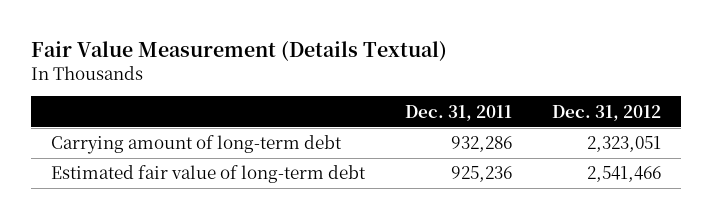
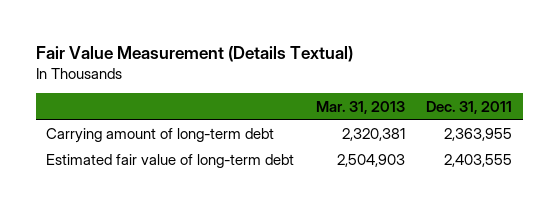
[551,104,661,121] Dec. 31, 2012 -> none
none -> [315,100,405,114] Mar. 31, 2013
[450,136,512,153] 932,286 -> [444,128,513,142] 2,363,955
[450,166,512,183] 925,236 -> [444,154,513,168] 2,403,555

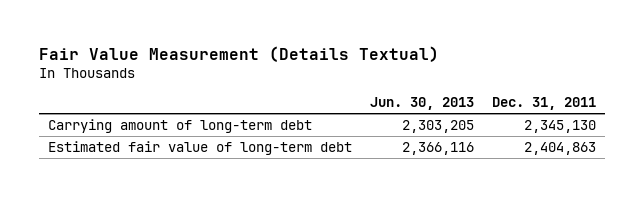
[315,100,405,114] Mar. 31, 2013 -> none
none -> [370,97,475,111] Jun. 30, 2013
[444,128,513,142] 2,363,955 -> [524,119,597,133] 2,345,130
[444,154,513,168] 2,403,555 -> [524,141,597,155] 2,404,863

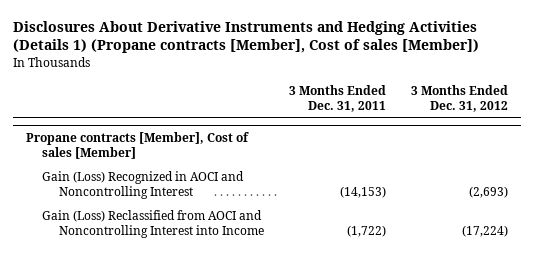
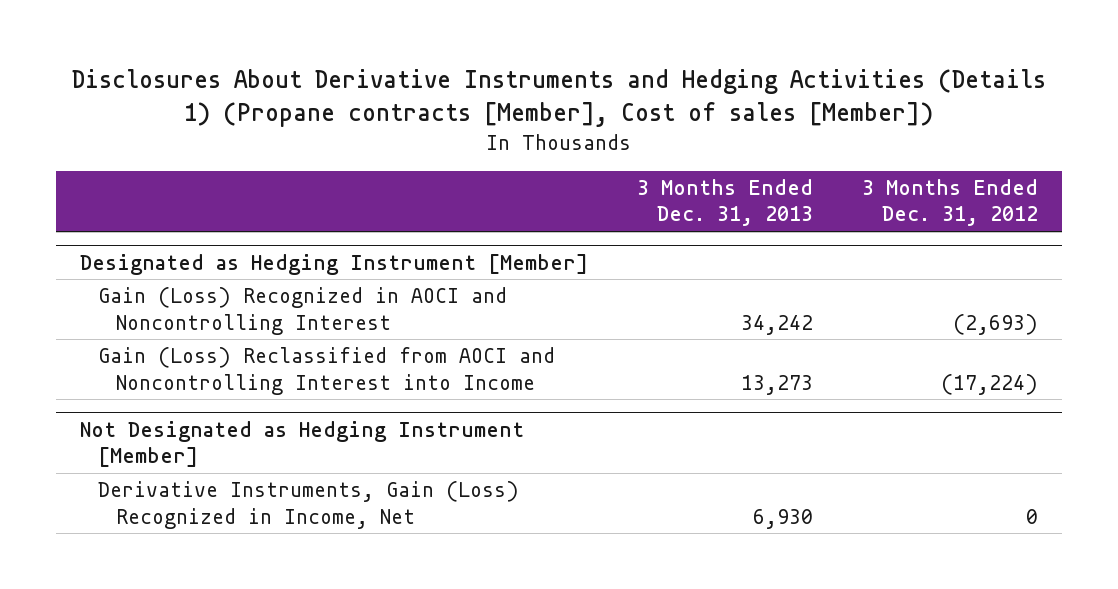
[289,84,387,113] 3 Months Ended Dec. 31, 2011 -> none
none -> [636,179,813,227] 3 Months Ended Dec. 31, 2013
[25,131,249,160] Propane contracts [Member], Cost of sales [Member] -> none
none -> [80,253,589,275] Designated as Hedging Instrument [Member]
none -> [80,420,525,467] Not Designated as Hedging Instrument [Member]
none -> [97,481,519,529] Derivative Instruments, Gain (Loss) Recognized in Income, Net

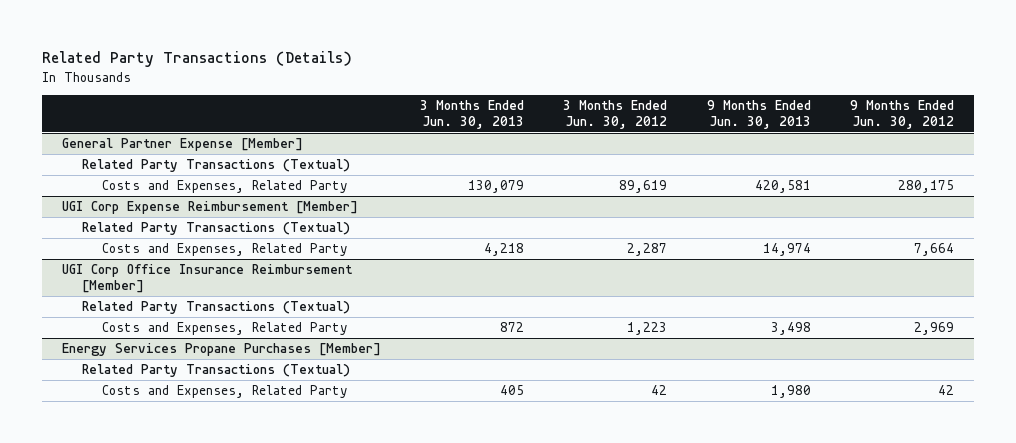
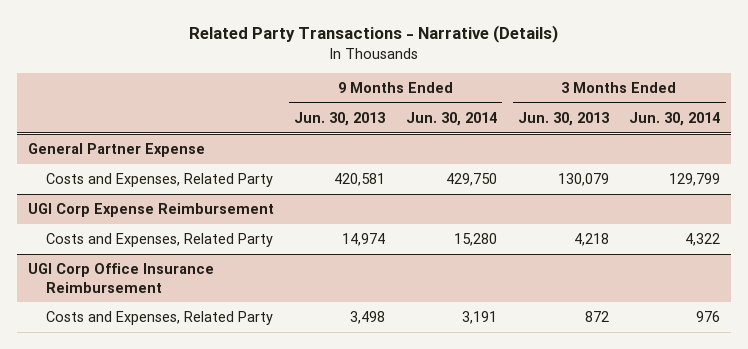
[42,51,353,68] Related Party Transactions (Details) -> [189,25,559,44] Related Party Transactions - Narrative (Details)
[563,100,668,130] 3 Months Ended Jun. 30, 2012 -> none
[849,100,954,130] 9 Months Ended Jun. 30, 2012 -> none
none -> [406,111,498,126] Jun. 30, 2014
none -> [629,111,721,126] Jun. 30, 2014
[82,159,351,173] Related Party Transactions (Textual) -> none
[61,138,303,152] General Partner Expense [Member] -> [27,142,205,157] General Partner Expense
[82,222,351,236] Related Party Transactions (Textual) -> none
[61,201,358,215] UGI Corp Expense Reimbursement [Member] -> [27,202,274,217] UGI Corp Expense Reimbursement
[82,301,351,315] Related Party Transactions (Textual) -> none
[61,264,353,293] UGI Corp Office Insurance Reimbursement [Member] -> [27,262,214,293] UGI Corp Office Insurance Reimbursement
[61,343,381,357] Energy Services Propane Purchases [Member] -> none
[82,364,351,378] Related Party Transactions (Textual) -> none
[102,385,349,399] Costs and Expenses, Related Party -> none

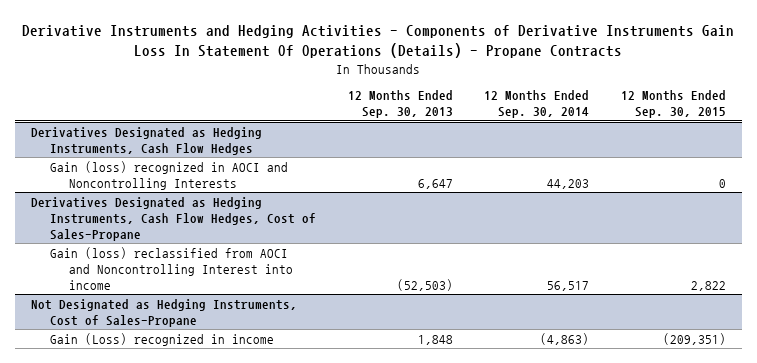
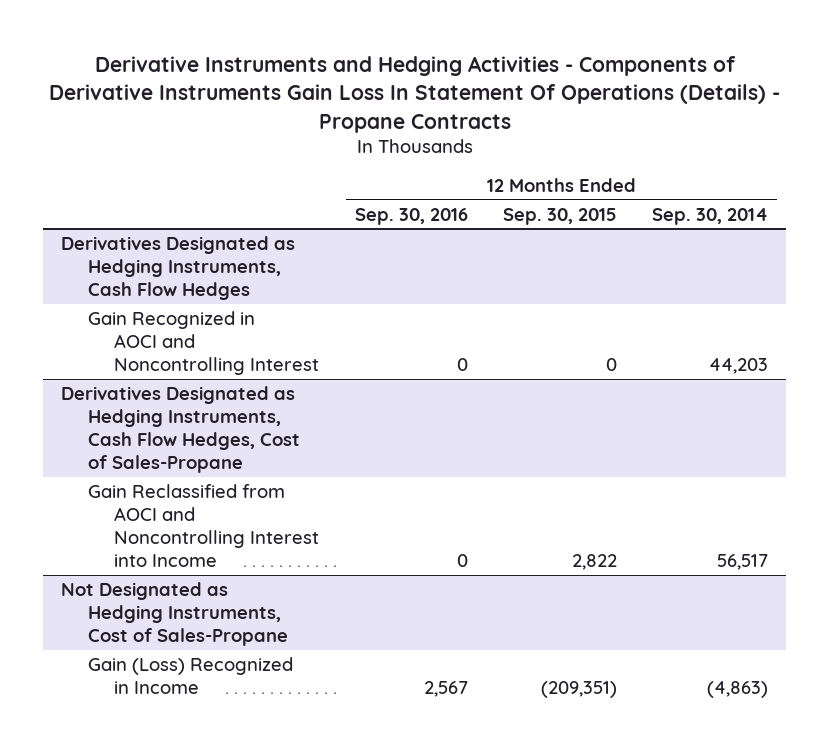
[347,90,453,119] 12 Months Ended Sep. 30, 2013 -> none
none -> [354,207,468,225] Sep. 30, 2016
[50,160,289,190] Gain (loss) recognized in AOCI and Noncontrolling Interests -> [87,310,320,375] Gain Recognized in AOCI and Noncontrolling Interest
[50,246,294,290] Gain (loss) reclassified from AOCI and Noncontrolling Interest into income -> [87,483,320,568] Gain Reclassified from AOCI and Noncontrolling Interest into Income
[50,332,275,346] Gain (Loss) recognized in income -> [87,656,293,694] Gain (Loss) Recognized in Income

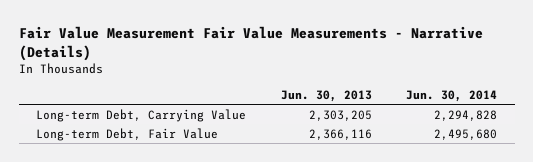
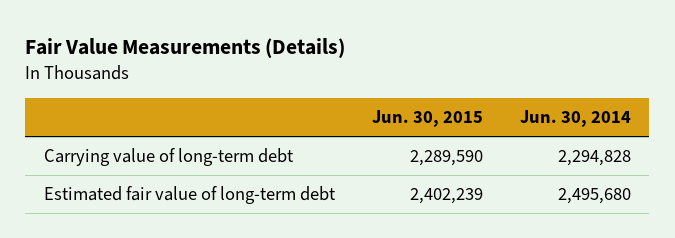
[18,25,483,61] Fair Value Measurement Fair Value Measurements - Narrative (Details) -> [25,38,346,59] Fair Value Measurements (Details)
[280,90,372,103] Jun. 30, 2013 -> none
none -> [371,110,483,128] Jun. 30, 2015
[35,108,246,122] Long-term Debt, Carrying Value -> [43,148,294,167] Carrying value of long-term debt
[35,127,218,141] Long-term Debt, Fair Value -> [43,186,336,205] Estimated fair value of long-term debt

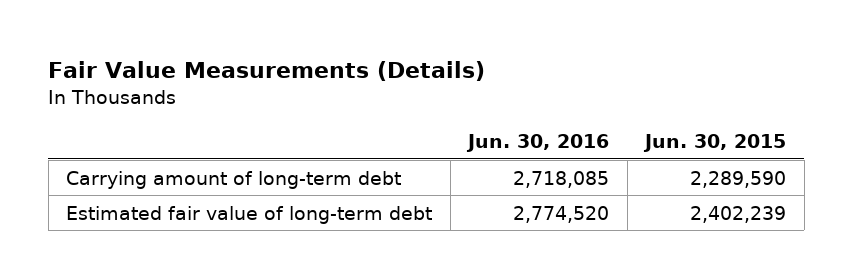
[519,110,631,128] Jun. 30, 2014 -> none
none -> [466,133,610,152] Jun. 30, 2016
[43,148,294,167] Carrying value of long-term debt -> [66,170,402,189] Carrying amount of long-term debt

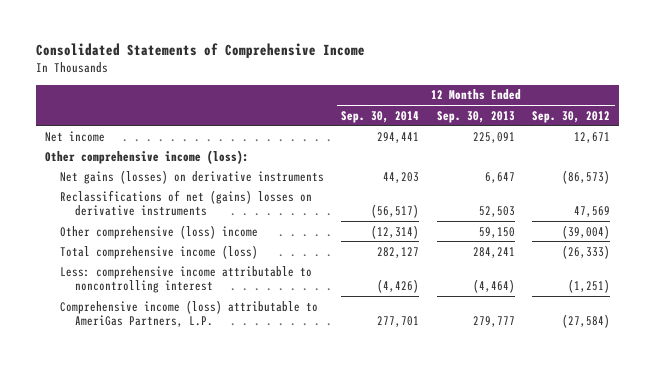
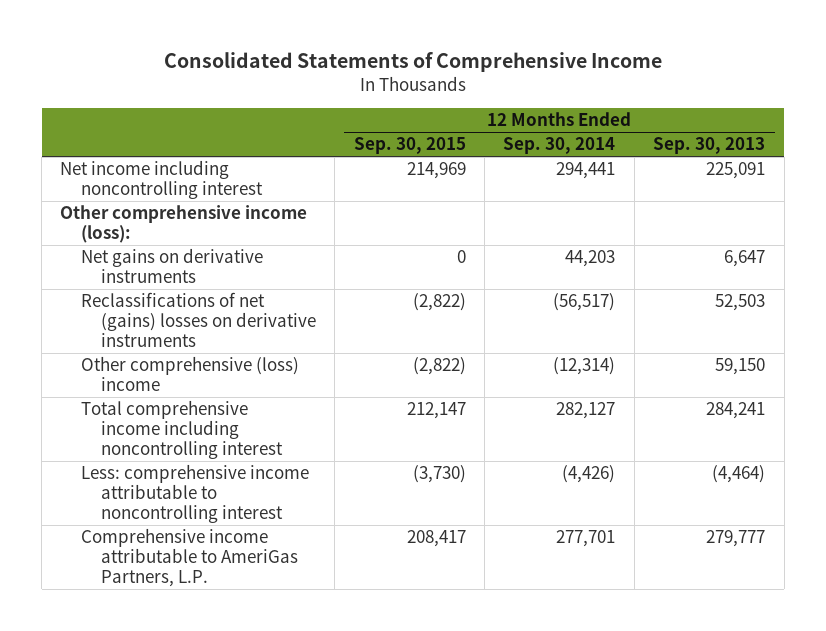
[532,110,611,123] Sep. 30, 2012 -> none
none -> [353,137,466,155] Sep. 30, 2015
[44,130,105,142] Net income -> [60,160,263,200] Net income including noncontrolling interest
[59,169,324,184] Net gains (losses) on derivative instruments -> [80,248,263,284] Net gains on derivative instruments
[59,244,258,259] Total comprehensive income (loss) -> [80,400,283,459] Total comprehensive income including noncontrolling interest
[59,299,318,328] Comprehensive income (loss) attributable to AmeriGas Partners, L.P. -> [80,528,298,587] Comprehensive income attributable to AmeriGas Partners, L.P.

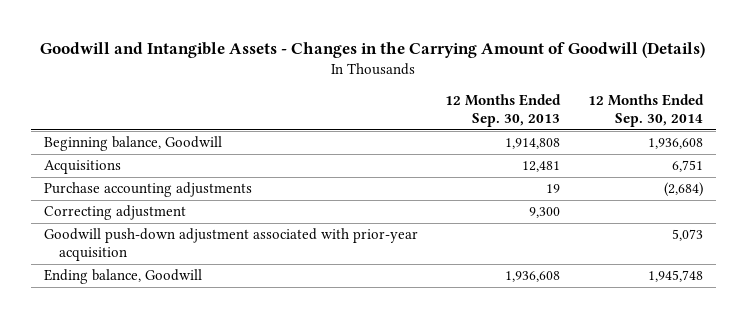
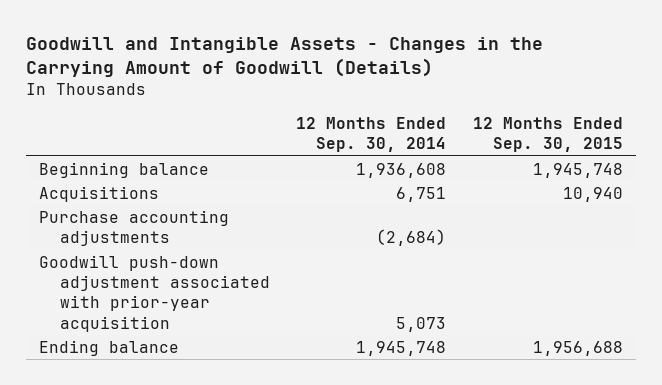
[445,94,562,127] 12 Months Ended Sep. 30, 2013 -> none
none -> [472,116,623,153] 12 Months Ended Sep. 30, 2015
[44,136,223,152] Beginning balance, Goodwill -> [38,161,209,178] Beginning balance
[44,205,187,221] Correcting adjustment -> none
[44,269,203,285] Ending balance, Goodwill -> [38,339,179,356] Ending balance

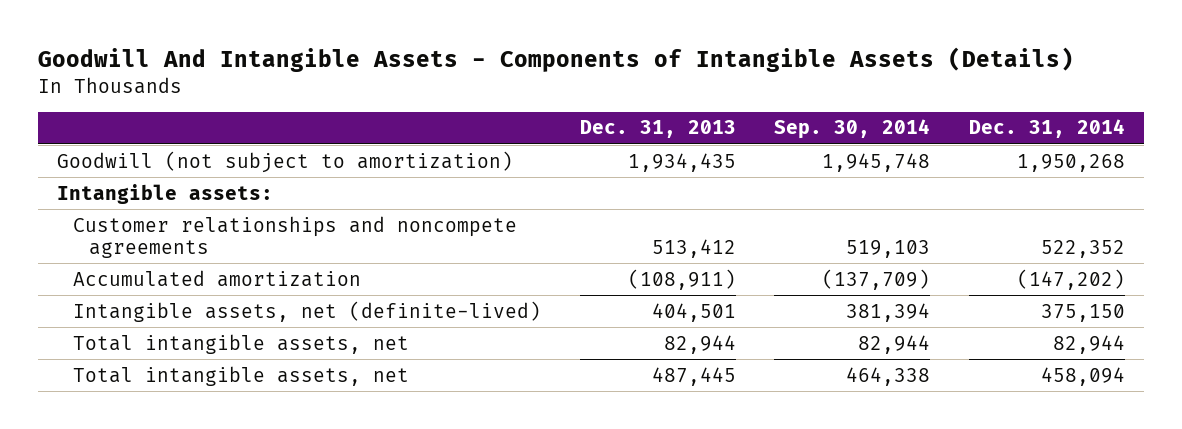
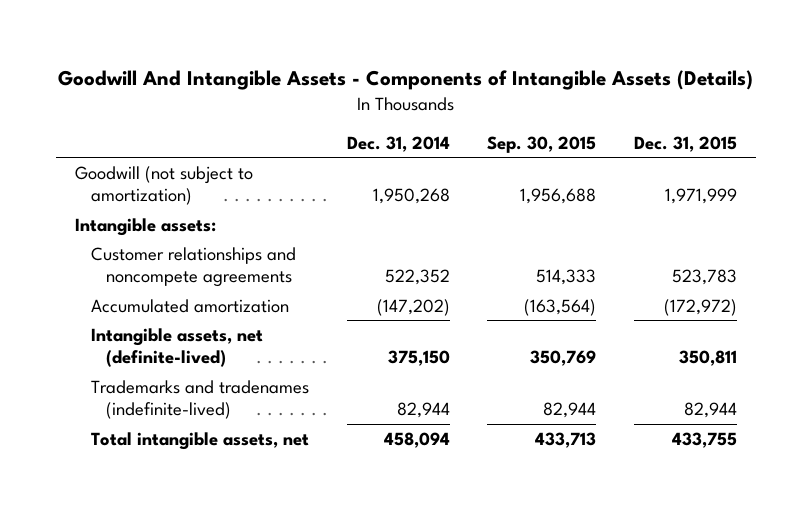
[579,120,736,139] Dec. 31, 2013 -> none
[774,119,931,140] Sep. 30, 2014 -> none
none -> [487,135,597,153] Sep. 30, 2015
none -> [633,135,737,152] Dec. 31, 2015
[73,333,410,354] Total intangible assets, net -> [90,379,309,420] Trademarks and tradenames (indefinite-lived)

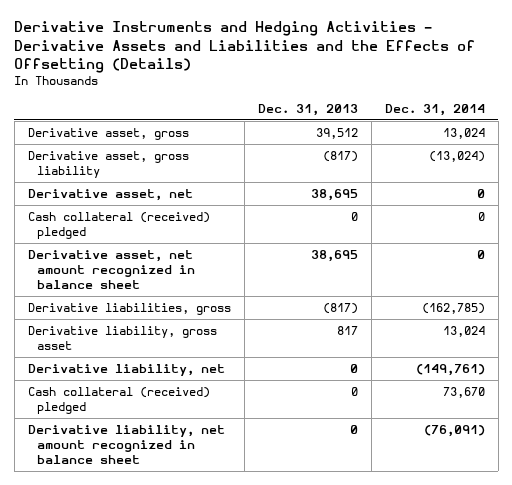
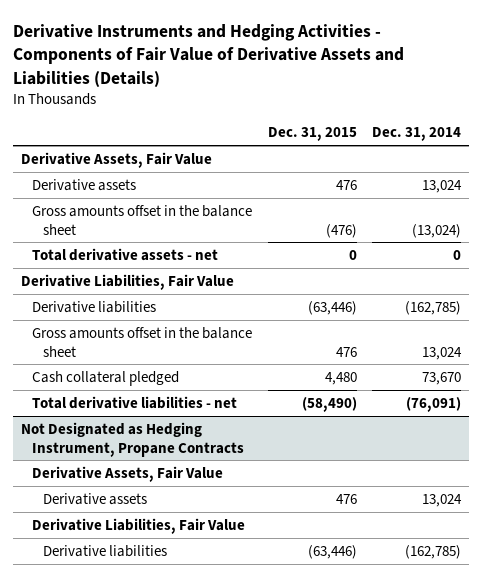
[14,21,476,74] Derivative Instruments and Hedging Activities - Derivative Assets and Liabilities and the Effects of Offsetting (Details) -> [13,23,405,87] Derivative Instruments and Hedging Activities - Components of Fair Value of Derivative Assets and Liabilities (Details)
[257,103,358,116] Dec. 31, 2013 -> none
none -> [267,127,357,142] Dec. 31, 2015
[27,211,210,239] Cash collateral (received) pledged -> none
[27,249,195,290] Derivative asset, net amount recognized in balance sheet -> none
[27,363,225,376] Derivative liability, net -> none
none -> [21,151,213,168] Derivative Assets, Fair Value
[27,127,189,140] Derivative asset, gross -> [31,178,136,191] Derivative assets
[27,150,189,178] Derivative asset, gross liability -> [31,204,252,235] Gross amounts offset in the balance sheet
[27,188,193,201] Derivative asset, net -> [31,247,218,261] Total derivative assets - net
none -> [21,273,235,290] Derivative Liabilities, Fair Value
[27,302,231,315] Derivative liabilities, gross -> [31,300,156,313] Derivative liabilities
[27,325,217,350] Derivative liability, gross asset -> [31,326,252,357] Gross amounts offset in the balance sheet
[27,386,210,414] Cash collateral (received) pledged -> [31,370,179,386] Cash collateral pledged
[27,424,225,465] Derivative liability, net amount recognized in balance sheet -> [31,395,237,409] Total derivative liabilities - net
none -> [21,421,244,457] Not Designated as Hedging Instrument, Propane Contracts
none -> [31,465,223,482] Derivative Assets, Fair Value
none -> [42,492,147,505] Derivative assets
none -> [31,517,245,534] Derivative Liabilities, Fair Value
none -> [42,544,167,557] Derivative liabilities

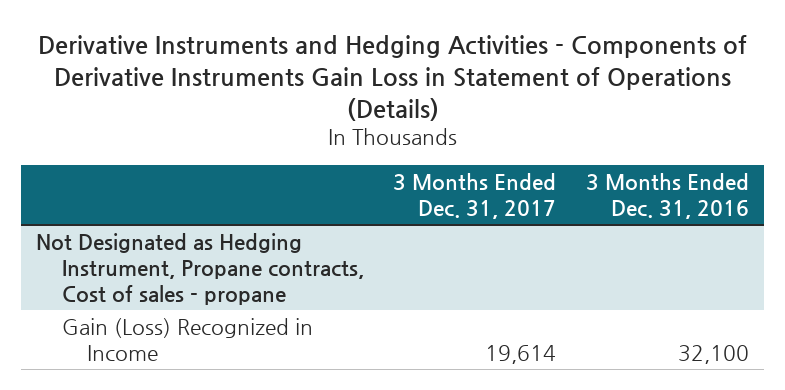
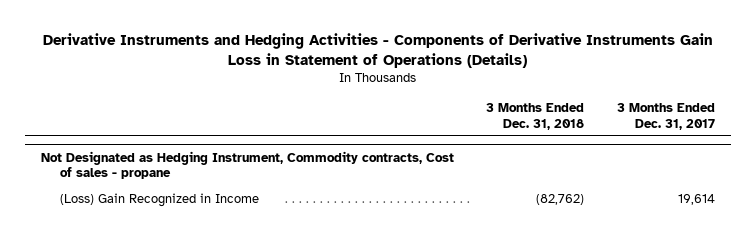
[586,172,750,219] 3 Months Ended Dec. 31, 2016 -> none
none -> [486,103,585,130] 3 Months Ended Dec. 31, 2018
[36,232,364,305] Not Designated as Hedging Instrument, Propane contracts, Cost of sales - propane -> [41,150,455,180] Not Designated as Hedging Instrument, Commodity contracts, Cost of sales - propane
[61,317,313,361] Gain (Loss) Recognized in Income -> [60,193,260,208] (Loss) Gain Recognized in Income

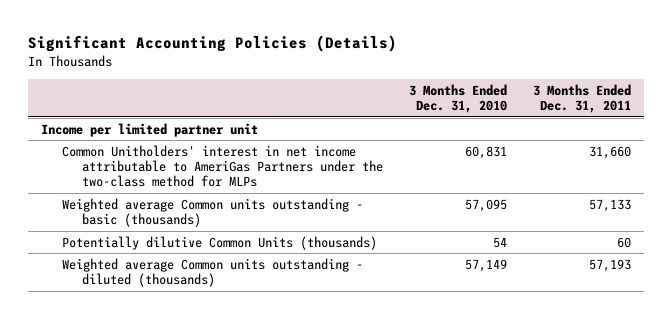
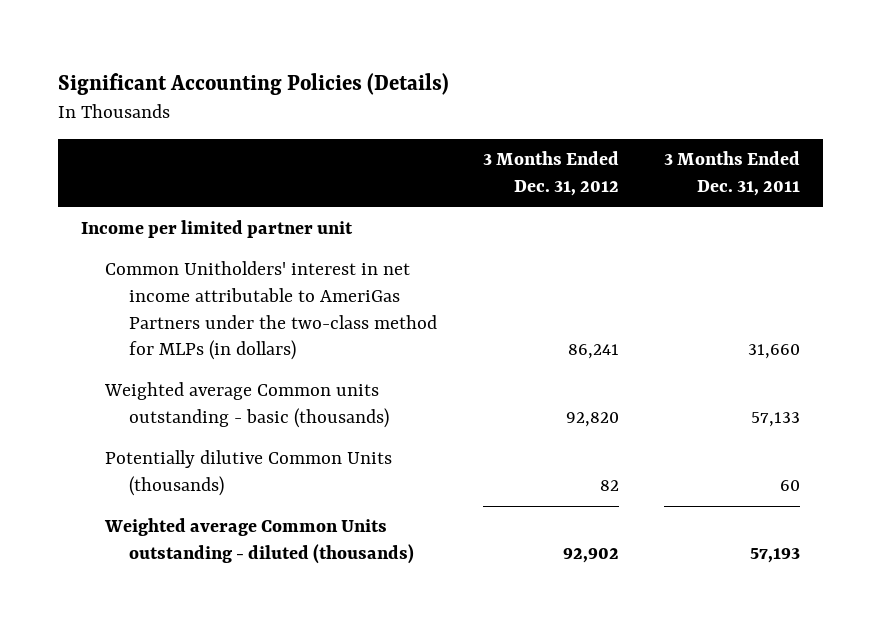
[409,84,508,114] 3 Months Ended Dec. 31, 2010 -> none
none -> [482,151,619,197] 3 Months Ended Dec. 31, 2012
[61,144,384,188] Common Unitholders' interest in net income attributable to AmeriGas Partners under the two-class method for MLPs -> [105,261,438,361] Common Unitholders' interest in net income attributable to AmeriGas Partners under the two-class method for MLPs (in dollars)
[61,257,363,288] Weighted average Common units outstanding - diluted (thousands) -> [104,518,415,565] Weighted average Common Units outstanding - diluted (thousands)

